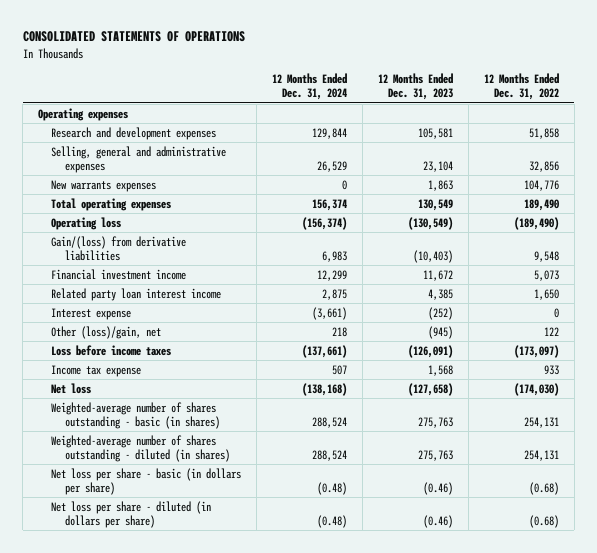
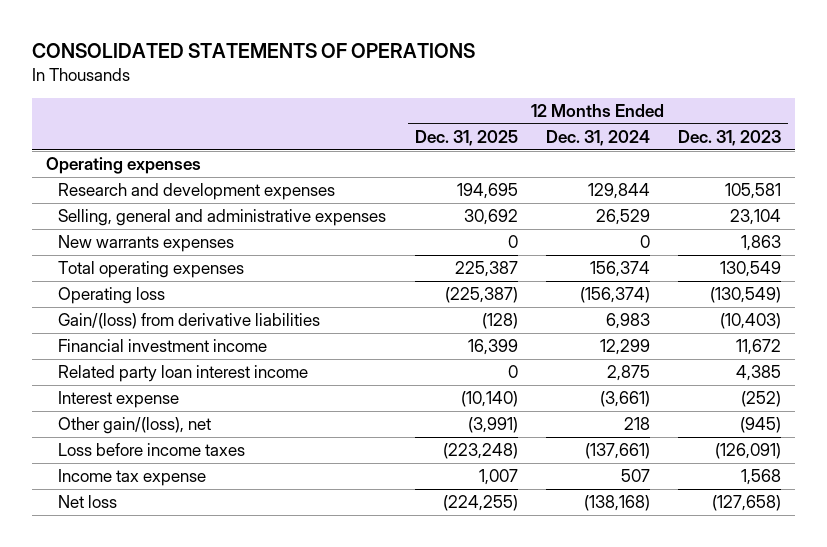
[483,73,559,101] 12 Months Ended Dec. 31, 2022 -> none
none -> [414,130,518,147] Dec. 31, 2025
[51,325,162,339] Other (loss)/gain, net -> [58,417,212,435] Other gain/(loss), net
[51,401,220,429] Weighted-average number of shares outstanding - basic (in shares) -> none
[51,434,230,462] Weighted-average number of shares outstanding - diluted (in shares) -> none
[51,467,242,495] Net loss per share - basic (in dollars per share) -> none
[51,500,212,528] Net loss per share - diluted (in dollars per share) -> none

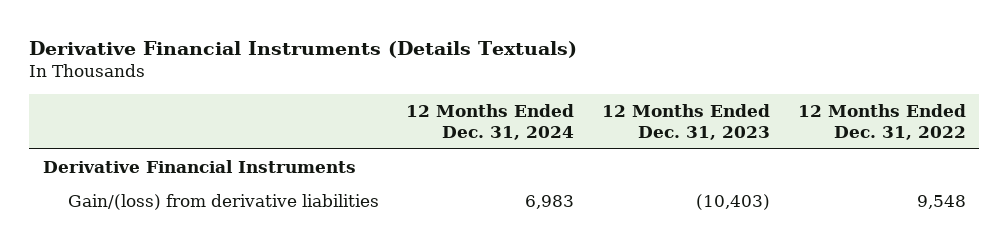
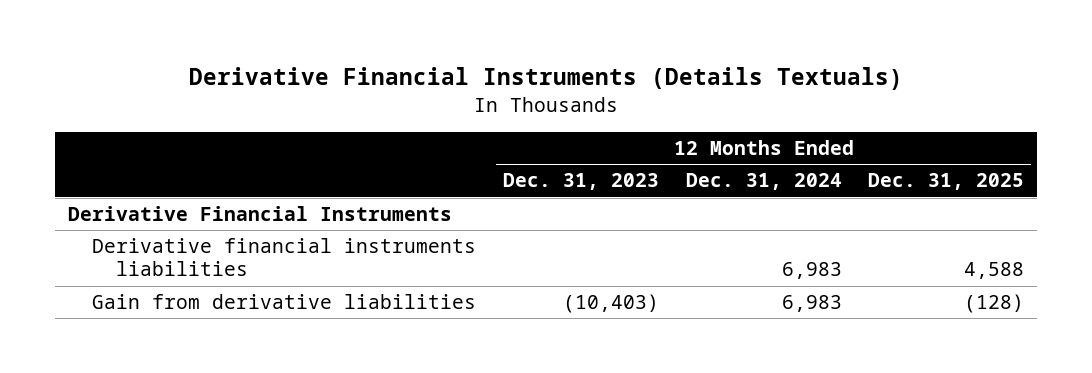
[797,103,966,140] 12 Months Ended Dec. 31, 2022 -> none
none -> [868,173,1025,191] Dec. 31, 2025
none -> [92,238,477,277] Derivative financial instruments liabilities
[67,194,379,211] Gain/(loss) from derivative liabilities -> [92,294,477,310] Gain from derivative liabilities

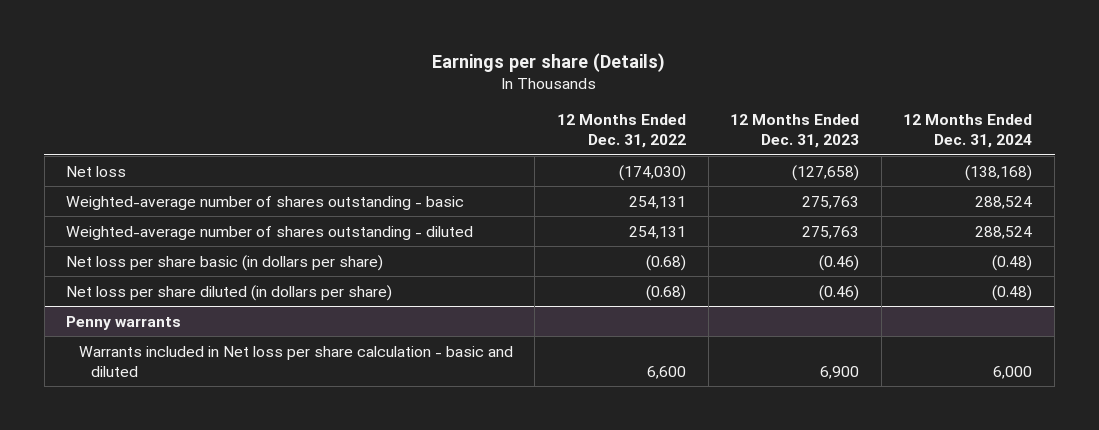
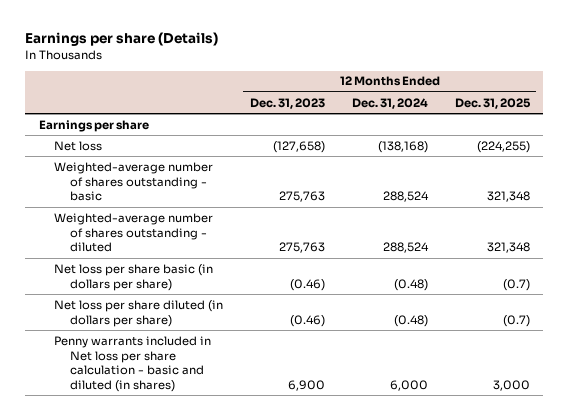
[556,114,686,149] 12 Months Ended Dec. 31, 2022 -> none
none -> [454,97,531,109] Dec. 31, 2025
none -> [38,119,149,132] Earnings per share
[66,315,182,330] Penny warrants -> none
[78,345,513,377] Warrants included in Net loss per share calculation - basic and diluted -> [54,335,212,392] Penny warrants included in Net loss per share calculation - basic and diluted (in shares)

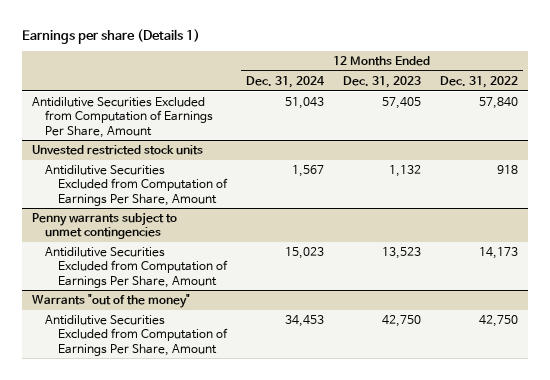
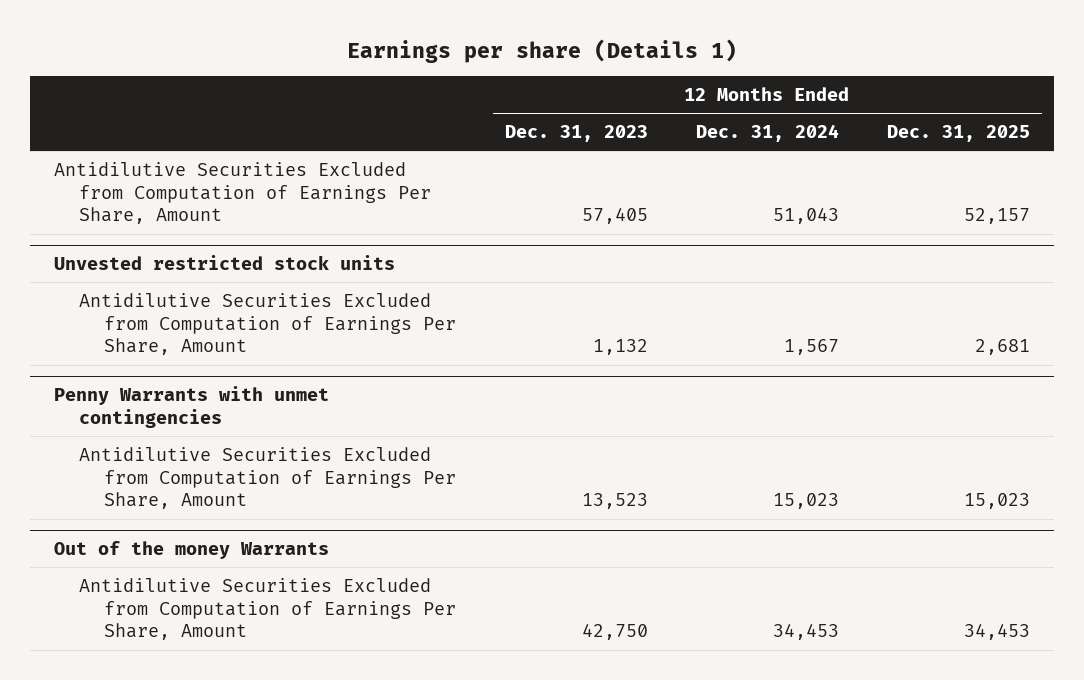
[440,75,519,88] Dec. 31, 2022 -> none
none -> [886,125,1030,143] Dec. 31, 2025
[31,211,177,240] Penny warrants subject to unmet contingencies -> [53,386,329,429] Penny Warrants with unmet contingencies
[31,293,190,308] Warrants "out of the money" -> [53,541,329,560] Out of the money Warrants

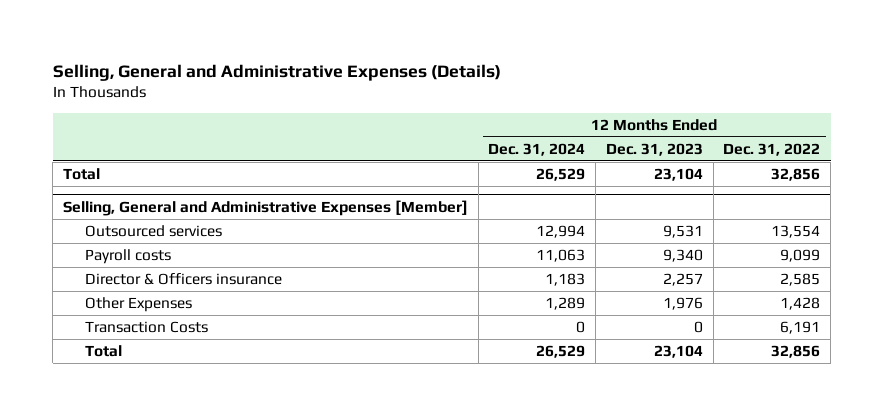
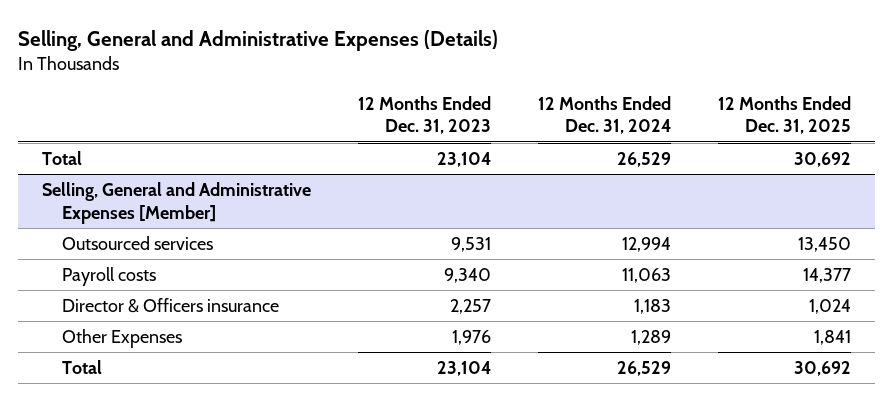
[723,142,821,156] Dec. 31, 2022 -> none
none -> [718,95,852,135] 12 Months Ended Dec. 31, 2025
[85,321,209,334] Transaction Costs -> none

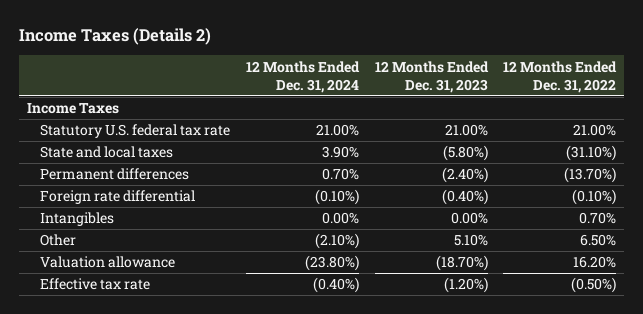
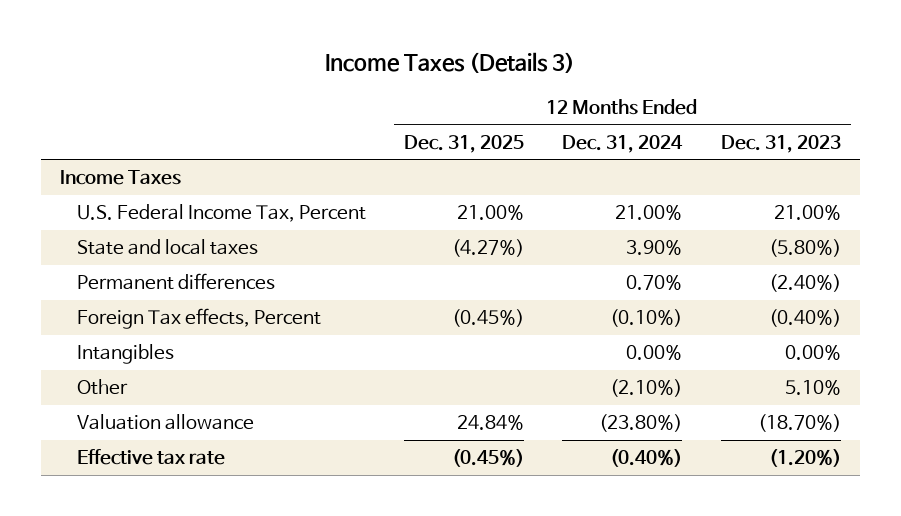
[19,28,212,46] Income Taxes (Details 2) -> [325,52,576,74] Income Taxes (Details 3)
[503,60,618,93] 12 Months Ended Dec. 31, 2022 -> none
none -> [403,134,524,153] Dec. 31, 2025
[40,124,231,139] Statutory U.S. federal tax rate -> [76,204,366,223] U.S. Federal Income Tax, Percent
[40,190,196,205] Foreign rate differential -> [76,308,321,330] Foreign Tax effects, Percent

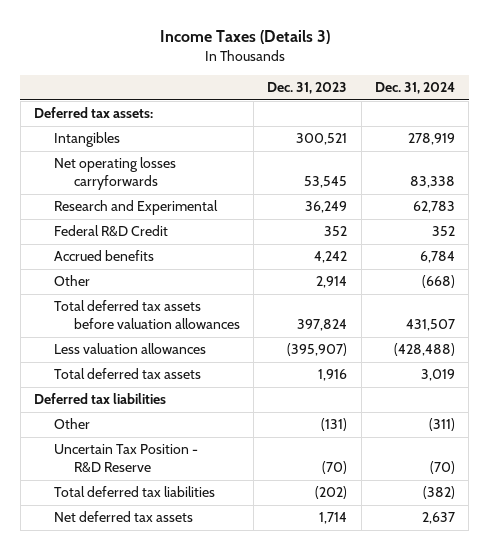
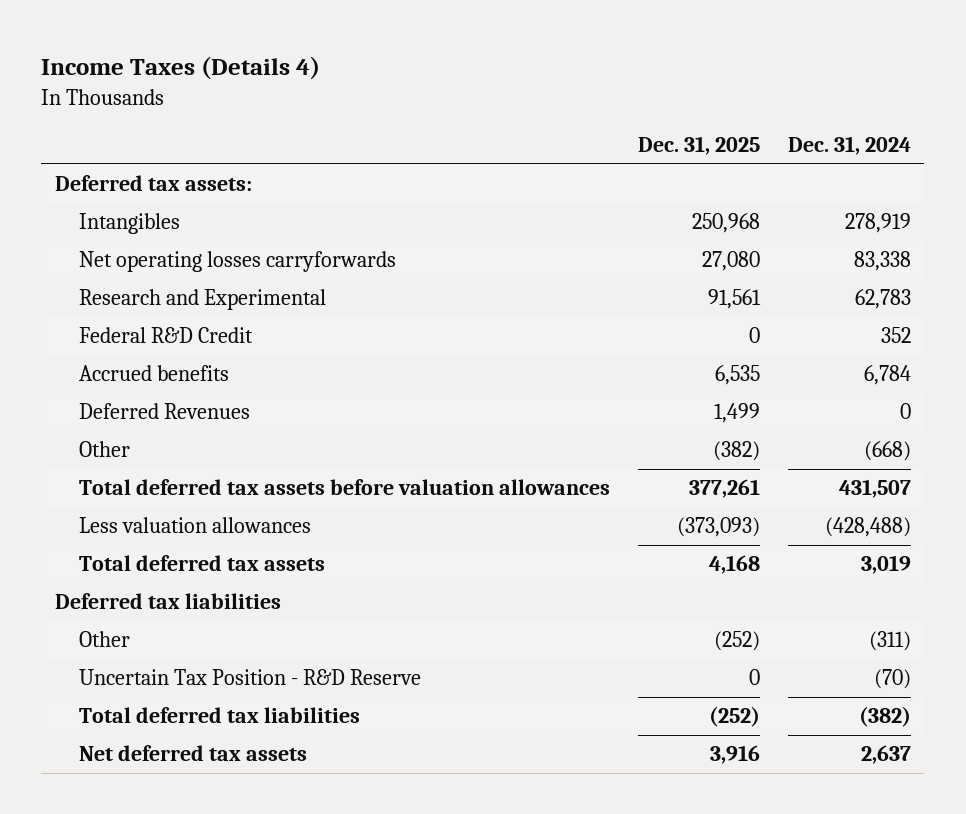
[159,30,330,45] Income Taxes (Details 3) -> [41,56,321,81] Income Taxes (Details 4)
[267,82,348,95] Dec. 31, 2023 -> none
none -> [637,136,760,156] Dec. 31, 2025
none -> [79,403,251,420] Deferred Revenues

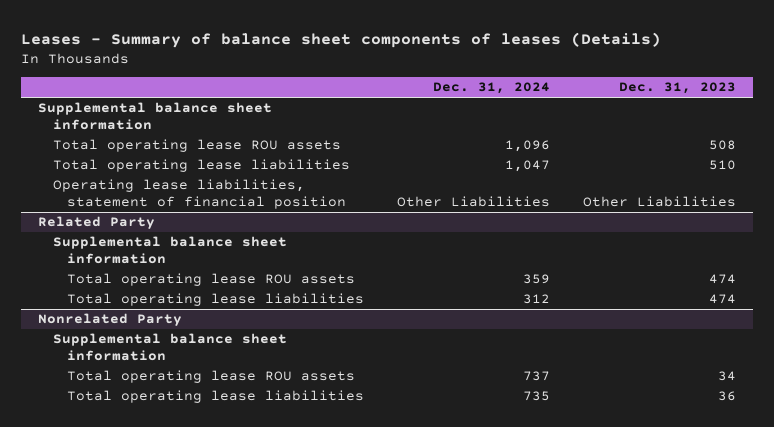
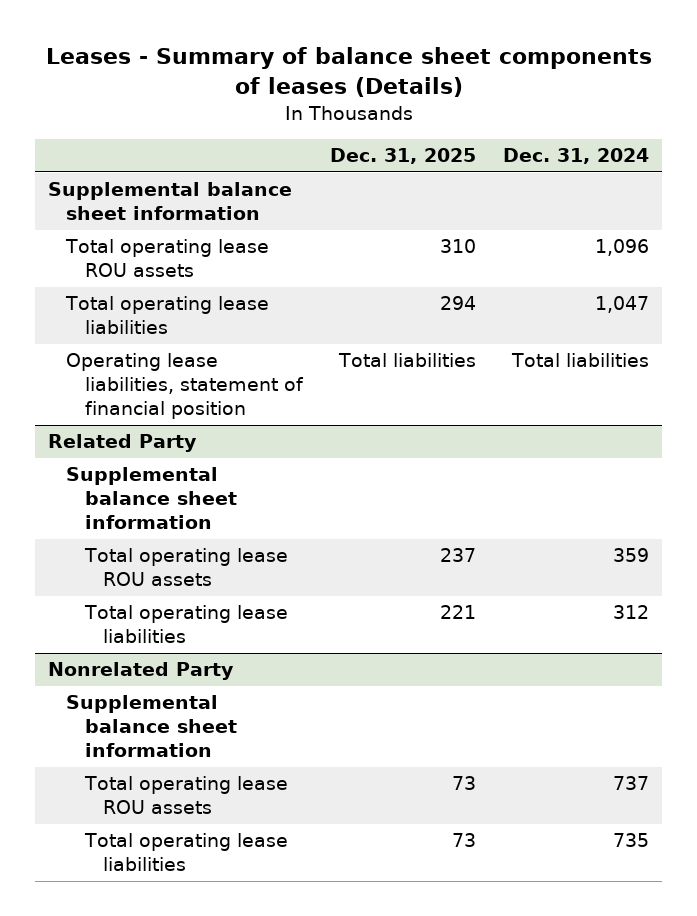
[619,82,737,95] Dec. 31, 2023 -> none
none -> [329,148,476,165] Dec. 31, 2025
[397,195,551,207] Other Liabilities -> [510,353,649,368] Total liabilities

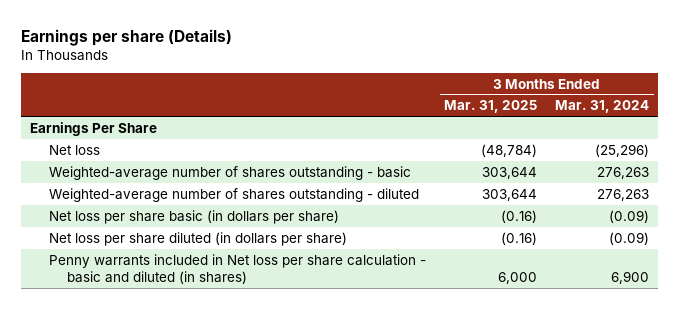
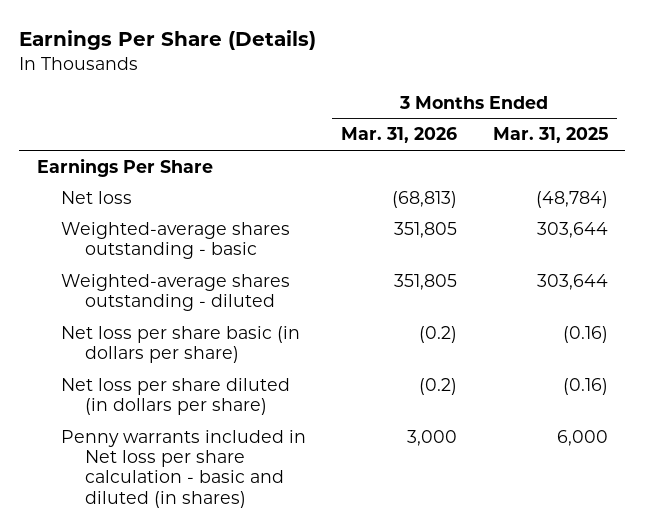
[21,29,233,47] Earnings per share (Details) -> [19,30,317,51] Earnings Per Share (Details)
[555,100,650,114] Mar. 31, 2024 -> none
none -> [341,127,458,144] Mar. 31, 2026
[48,165,411,180] Weighted-average number of shares outstanding - basic -> [60,221,290,260] Weighted-average shares outstanding - basic
[48,187,419,202] Weighted-average number of shares outstanding - diluted -> [60,273,290,312] Weighted-average shares outstanding - diluted

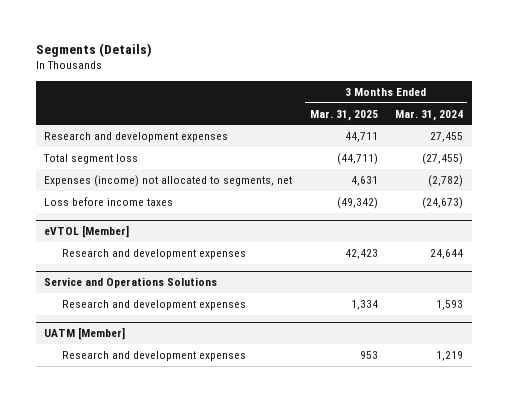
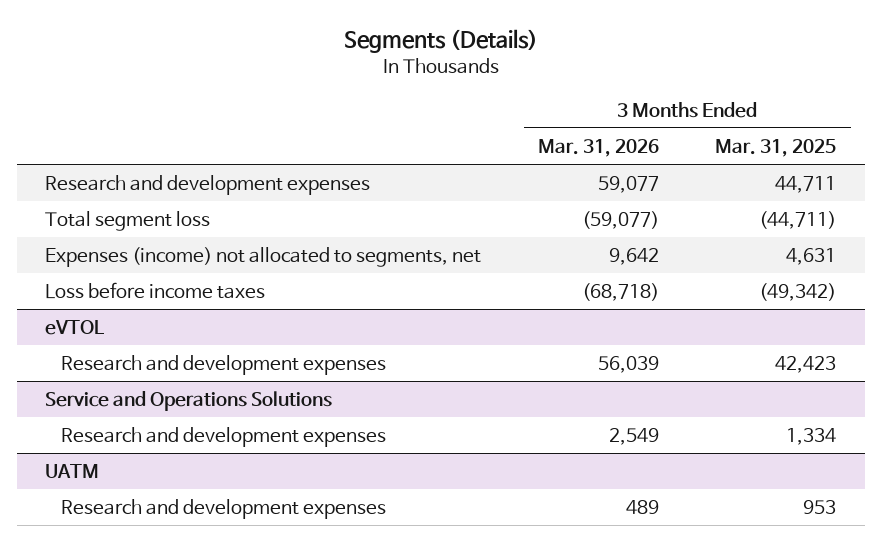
[395,109,464,121] Mar. 31, 2024 -> none
none -> [537,138,659,157] Mar. 31, 2026
[44,225,130,239] eVTOL [Member] -> [45,319,105,335] eVTOL
[44,327,126,341] UATM [Member] -> [45,463,100,478] UATM

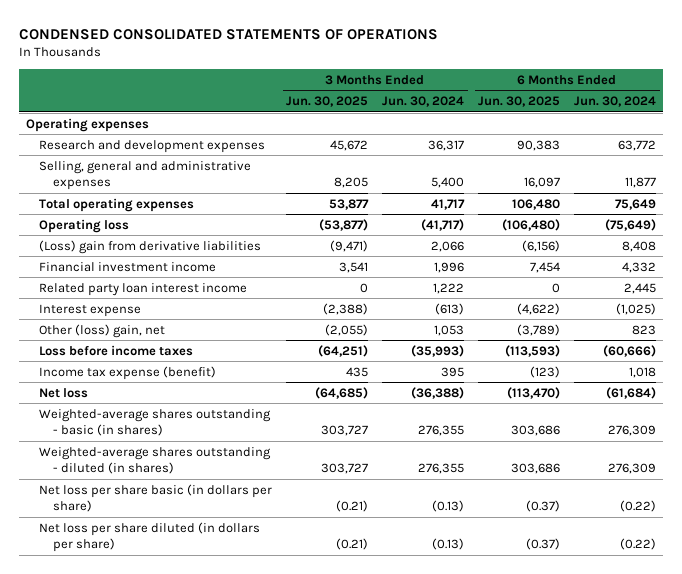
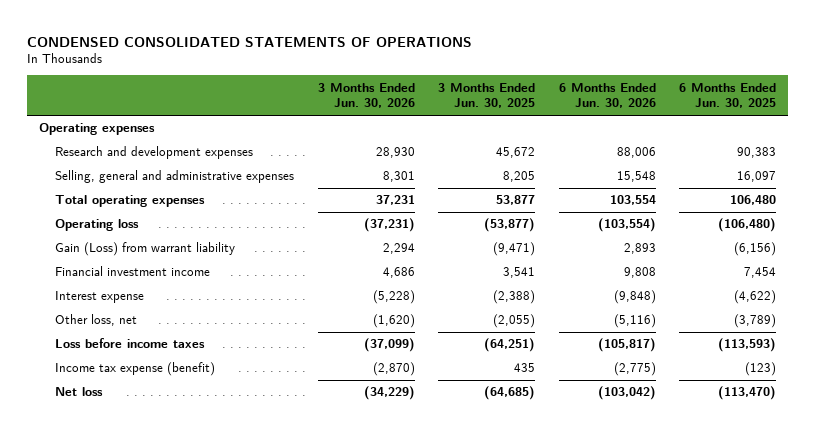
[382,95,465,107] Jun. 30, 2024 -> none
[574,95,657,107] Jun. 30, 2024 -> none
none -> [317,82,415,109] 3 Months Ended Jun. 30, 2026
none -> [558,82,656,109] 6 Months Ended Jun. 30, 2026
[39,239,262,254] (Loss) gain from derivative liabilities -> [55,242,236,257] Gain (Loss) from warrant liability
[39,282,248,296] Related party loan interest income -> none
[39,323,166,338] Other (loss) gain, net -> [55,314,138,327] Other loss, net
[39,408,272,437] Weighted-average shares outstanding - basic (in shares) -> none
[39,446,272,475] Weighted-average shares outstanding - diluted (in shares) -> none
[39,483,273,513] Net loss per share basic (in dollars per share) -> none
[39,521,261,553] Net loss per share diluted (in dollars per share) -> none

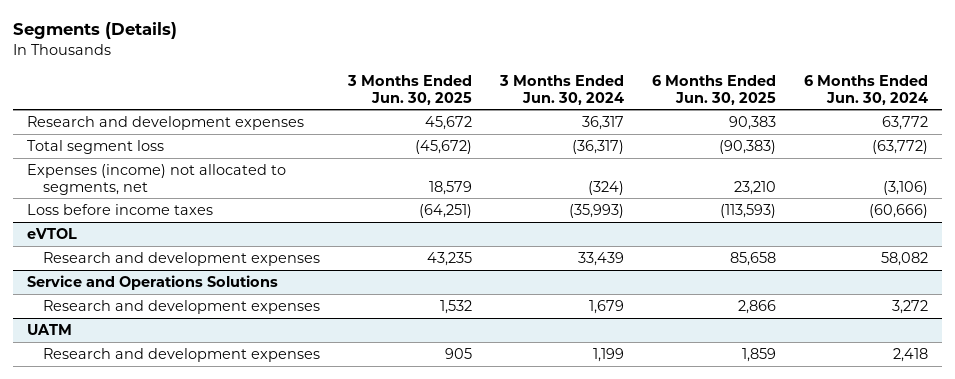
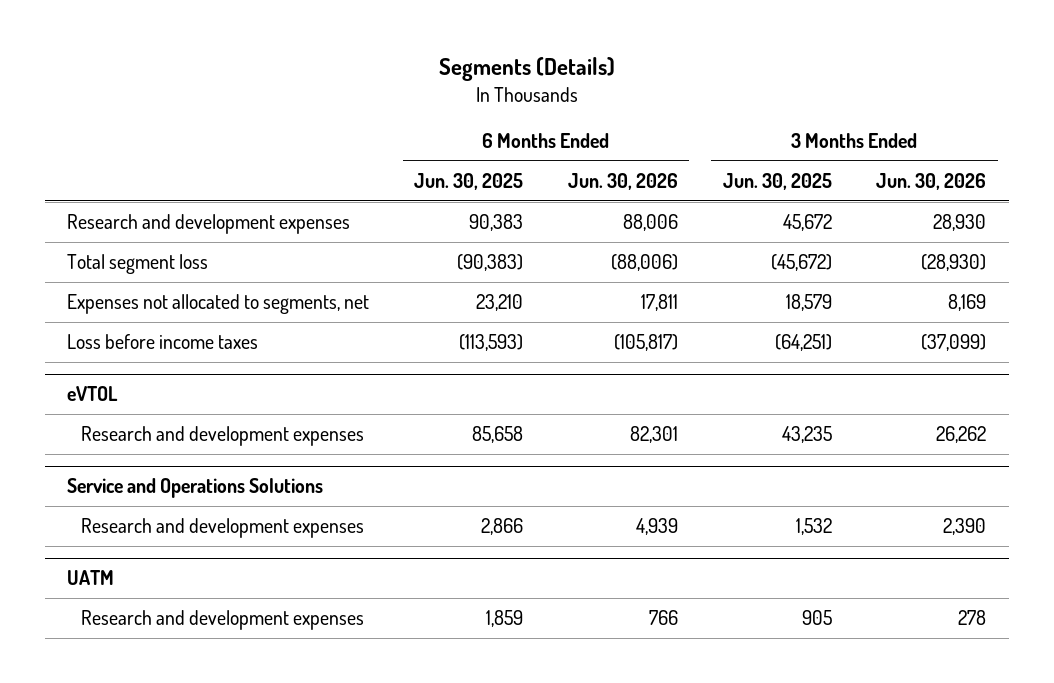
[498,74,624,105] 3 Months Ended Jun. 30, 2024 -> none
[803,74,928,105] 6 Months Ended Jun. 30, 2024 -> none
none -> [567,172,678,190] Jun. 30, 2026
none -> [876,172,987,190] Jun. 30, 2026
[26,163,286,195] Expenses (income) not allocated to segments, net -> [67,293,370,314] Expenses not allocated to segments, net

